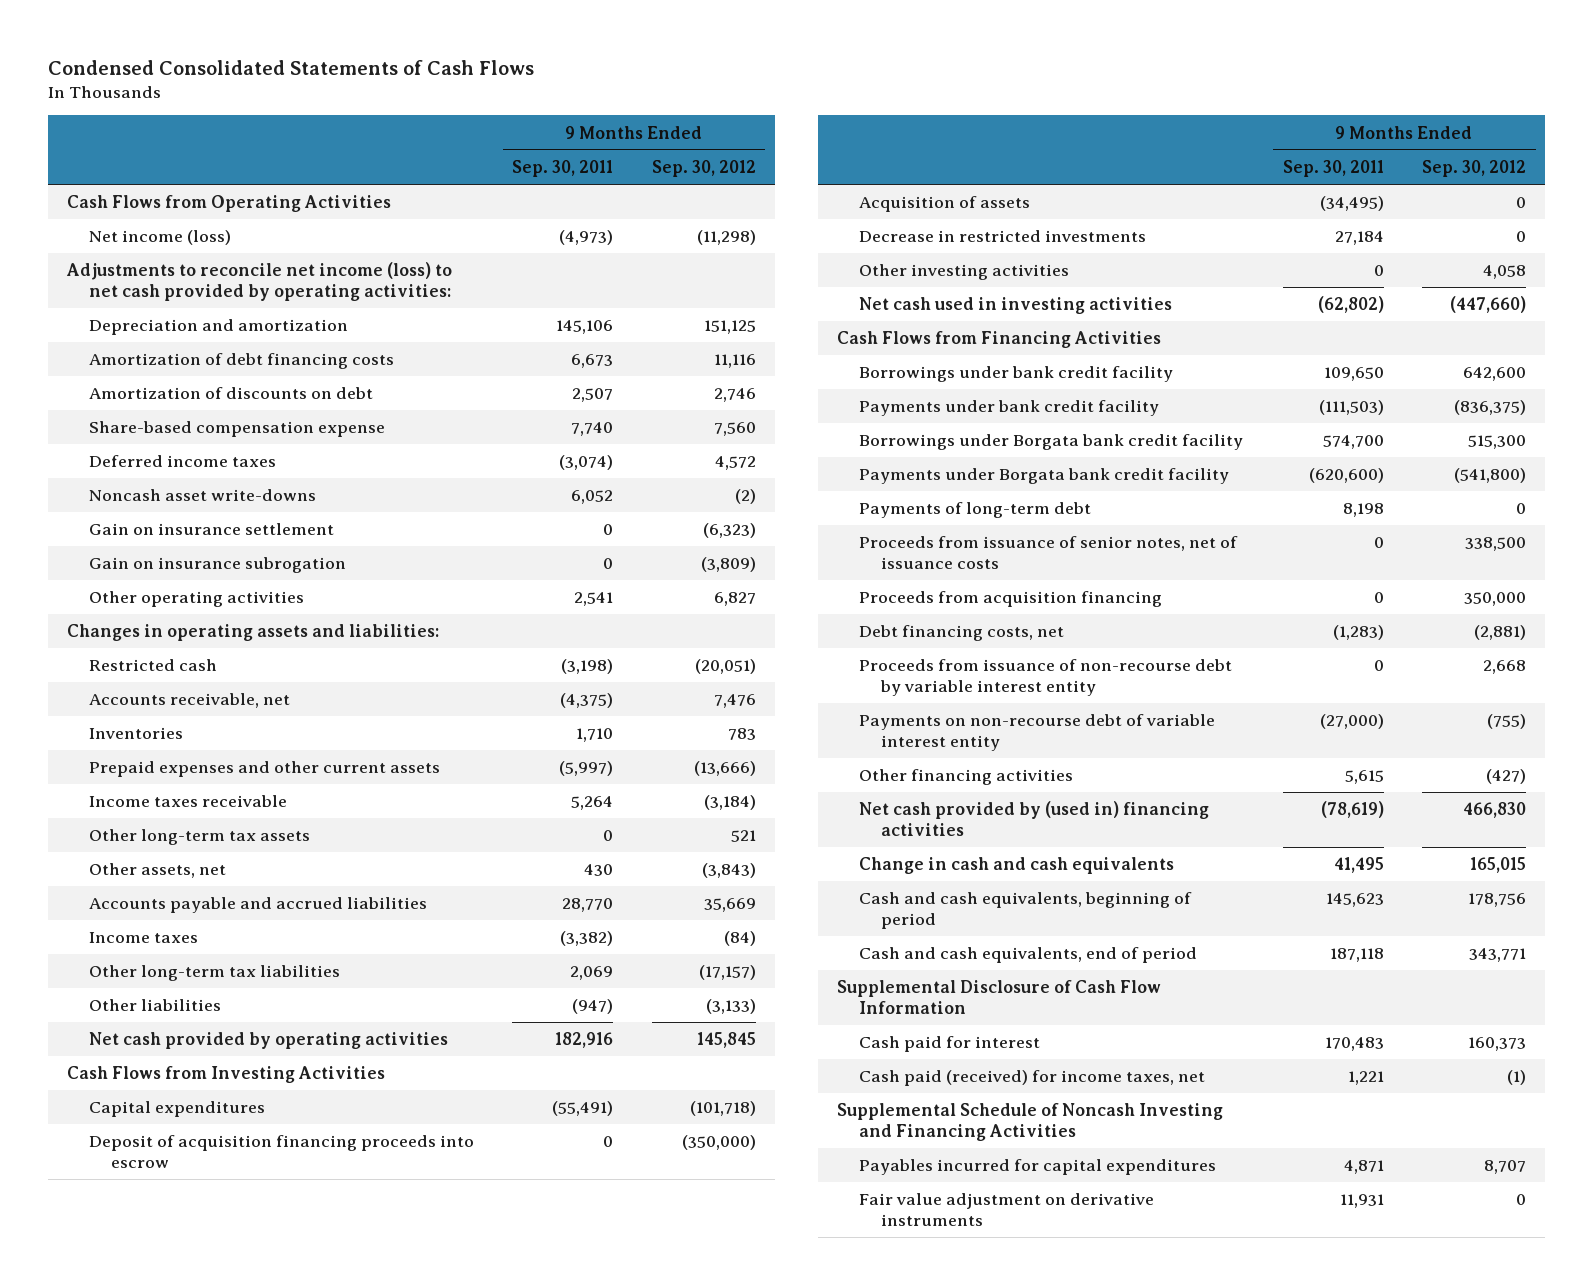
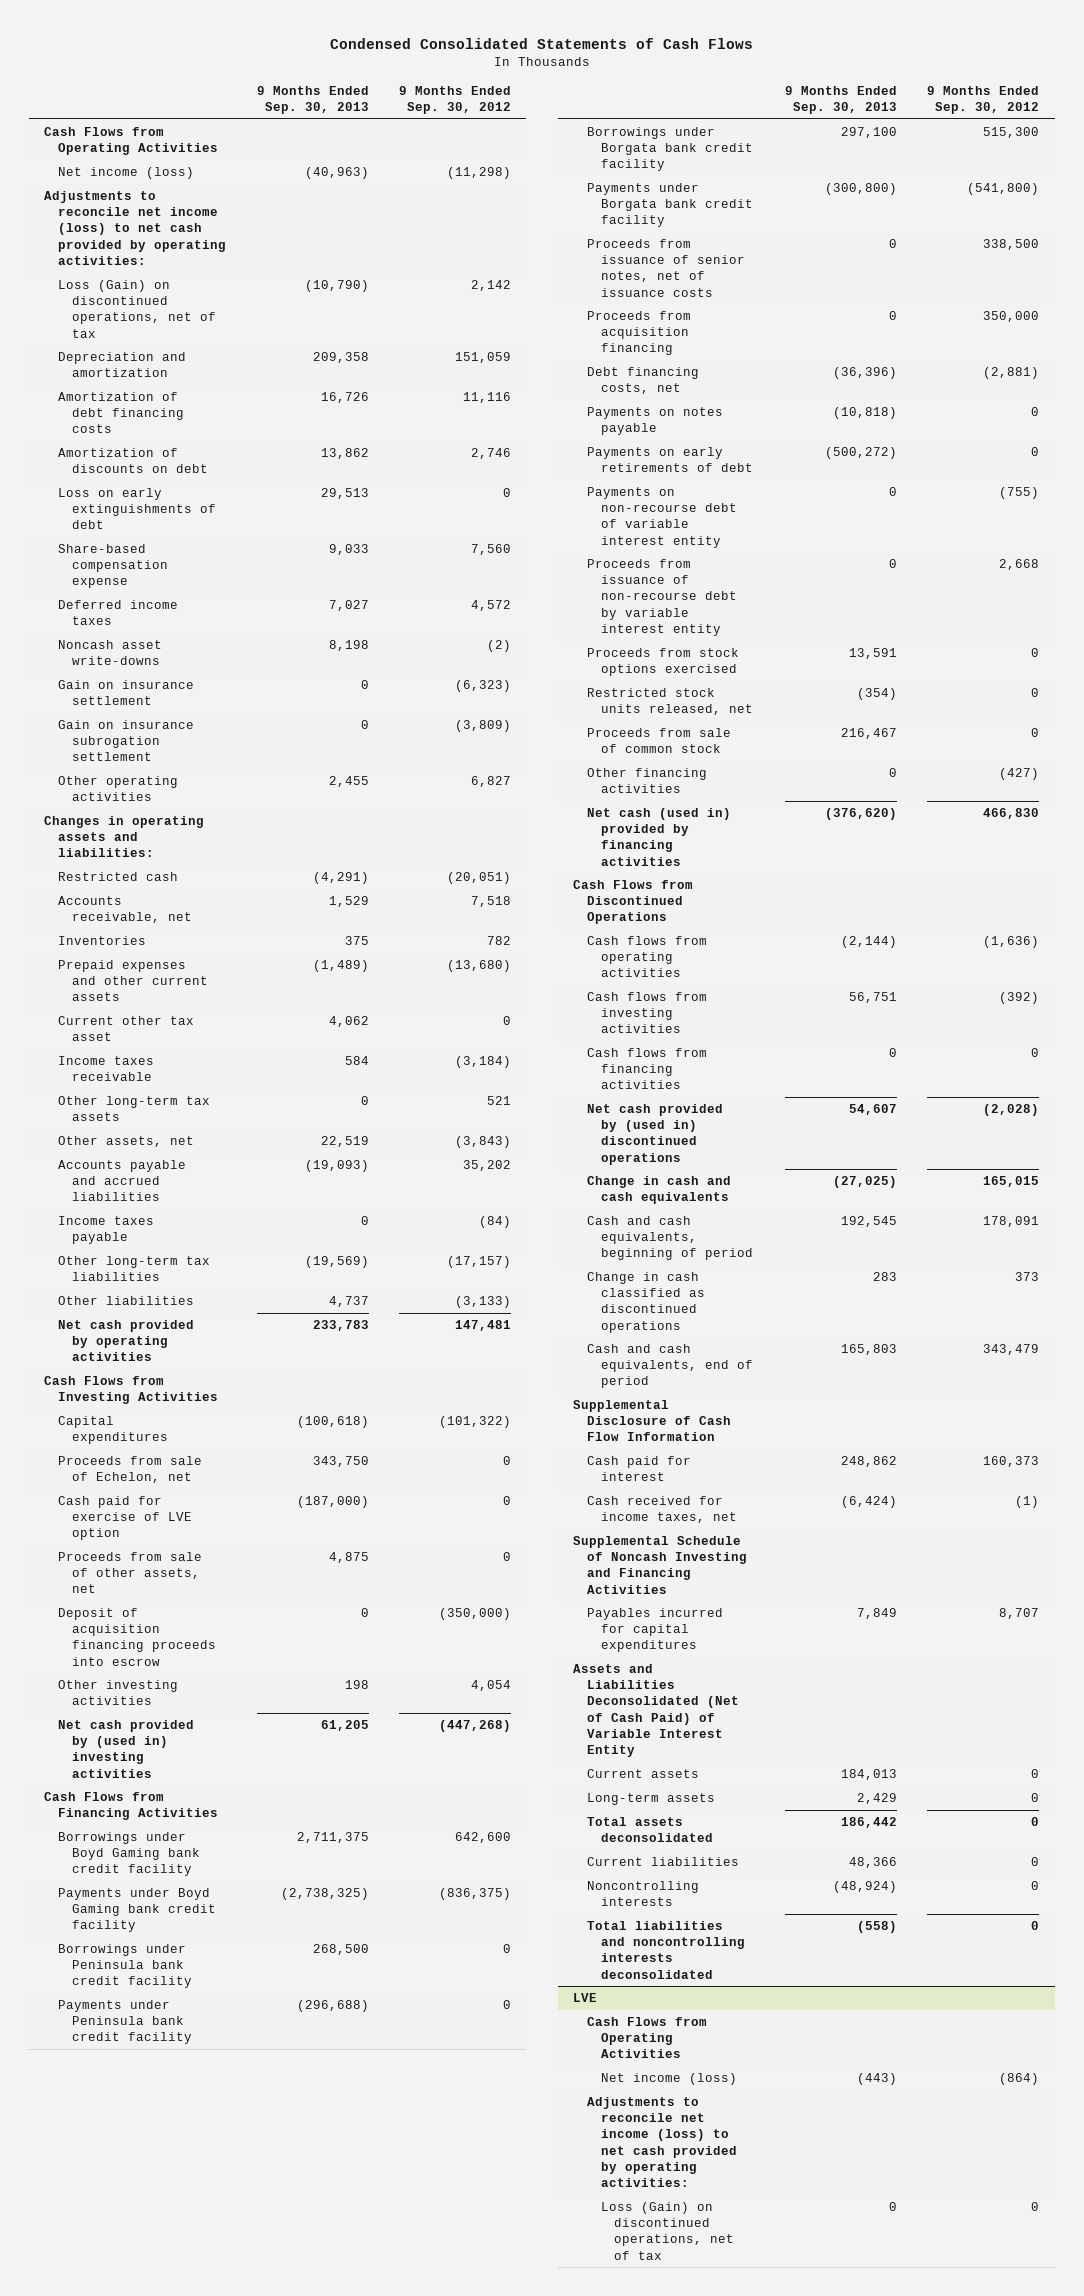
[512,159,614,177] Sep. 30, 2011 -> none
none -> [256,85,369,114] 9 Months Ended Sep. 30, 2013
none -> [58,279,217,338] Loss (Gain) on discontinued operations, net of tax
[703,320,756,335] 151,125 -> [454,351,511,363] 151,059
none -> [58,487,217,530] Loss on early extinguishments of debt
[89,557,347,574] Gain on insurance subrogation -> [58,719,195,762] Gain on insurance subrogation settlement
[713,694,756,709] 7,476 -> [470,895,511,907] 7,518
[727,728,756,741] 783 -> [486,935,511,945] 782
[693,761,756,777] (13,666) -> [446,959,511,972] (13,680)
none -> [58,1015,195,1042] Current other tax asset
[703,898,756,913] 35,669 -> [462,1159,511,1171] 35,202
[89,932,199,944] Income taxes -> [58,1215,155,1245] Income taxes payable
[696,1032,756,1049] 145,845 -> [454,1319,511,1331] 147,481
[689,1101,756,1117] (101,718) -> [438,1415,511,1428] (101,322)
none -> [58,1455,203,1484] Proceeds from sale of Echelon, net
none -> [58,1495,193,1541] Cash paid for exercise of LVE option
none -> [58,1551,203,1594] Proceeds from sale of other assets, net
[859,196,1031,213] Acquisition of assets -> none
[859,230,1147,243] Decrease in restricted investments -> none
[1483,265,1527,280] 4,058 -> [470,1679,511,1691] 4,054
[859,297,1173,315] Net cash used in investing activities -> [58,1719,195,1778] Net cash provided by (used in) investing activities
[1450,296,1527,314] (447,660) -> [438,1719,511,1732] (447,268)
[859,366,1174,383] Borrowings under bank credit facility -> [58,1831,201,1877] Borrowings under Boyd Gaming bank credit facility
[859,400,1160,417] Payments under bank credit facility -> [58,1887,217,1933] Payments under Boyd Gaming bank credit facility
none -> [58,1943,193,1989] Borrowings under Peninsula bank credit facility
none -> [58,1999,193,2045] Payments under Peninsula bank credit facility
[859,502,1092,519] Payments of long-term debt -> none
none -> [586,406,723,436] Payments on notes payable
none -> [586,446,753,473] Payments on early retirements of debt
[859,659,1233,696] Proceeds from issuance of non-recourse debt by variable interest entity -> [586,558,737,636] Proceeds from issuance of non-recourse debt by variable interest entity
none -> [586,647,739,677] Proceeds from stock options exercised
none -> [586,687,753,716] Restricted stock units released, net
none -> [586,727,731,754] Proceeds from sale of common stock
[859,801,1210,836] Net cash provided by (used in) financing activities -> [586,807,731,866] Net cash (used in) provided by financing activities
none -> [572,879,693,925] Cash Flows from Discontinued Operations
none -> [586,935,707,978] Cash flows from operating activities
none -> [586,991,707,1034] Cash flows from investing activities
none -> [586,1047,707,1090] Cash flows from financing activities
none -> [586,1103,723,1165] Net cash provided by (used in) discontinued operations
[1468,893,1527,908] 178,756 -> [983,1215,1040,1227] 178,091
none -> [586,1271,705,1333] Change in cash classified as discontinued operations
[1469,948,1527,963] 343,771 -> [983,1343,1040,1355] 343,479
[859,1070,1206,1087] Cash paid (received) for income taxes, net -> [586,1495,737,1524] Cash received for income taxes, net
[859,1193,1155,1226] Fair value adjustment on derivative instruments -> none
none -> [572,1663,739,1758] Assets and Liabilities Deconsolidated (Net of Cash Paid) of Variable Interest Entity
none -> [586,1768,699,1778] Current assets
none -> [586,1792,715,1805] Long-term assets
none -> [586,1816,713,1843] Total assets deconsolidated
none -> [586,1856,739,1866] Current liabilities
none -> [586,1880,699,1907] Noncontrolling interests
none -> [586,1920,745,1979] Total liabilities and noncontrolling interests deconsolidated
none -> [572,1992,597,2002] LVE
none -> [586,2016,707,2059] Cash Flows from Operating Activities
none -> [600,2072,737,2085] Net income (loss)
none -> [586,2096,737,2188] Adjustments to reconcile net income (loss) to net cash provided by operating activities:
none -> [600,2201,735,2260] Loss (Gain) on discontinued operations, net of tax

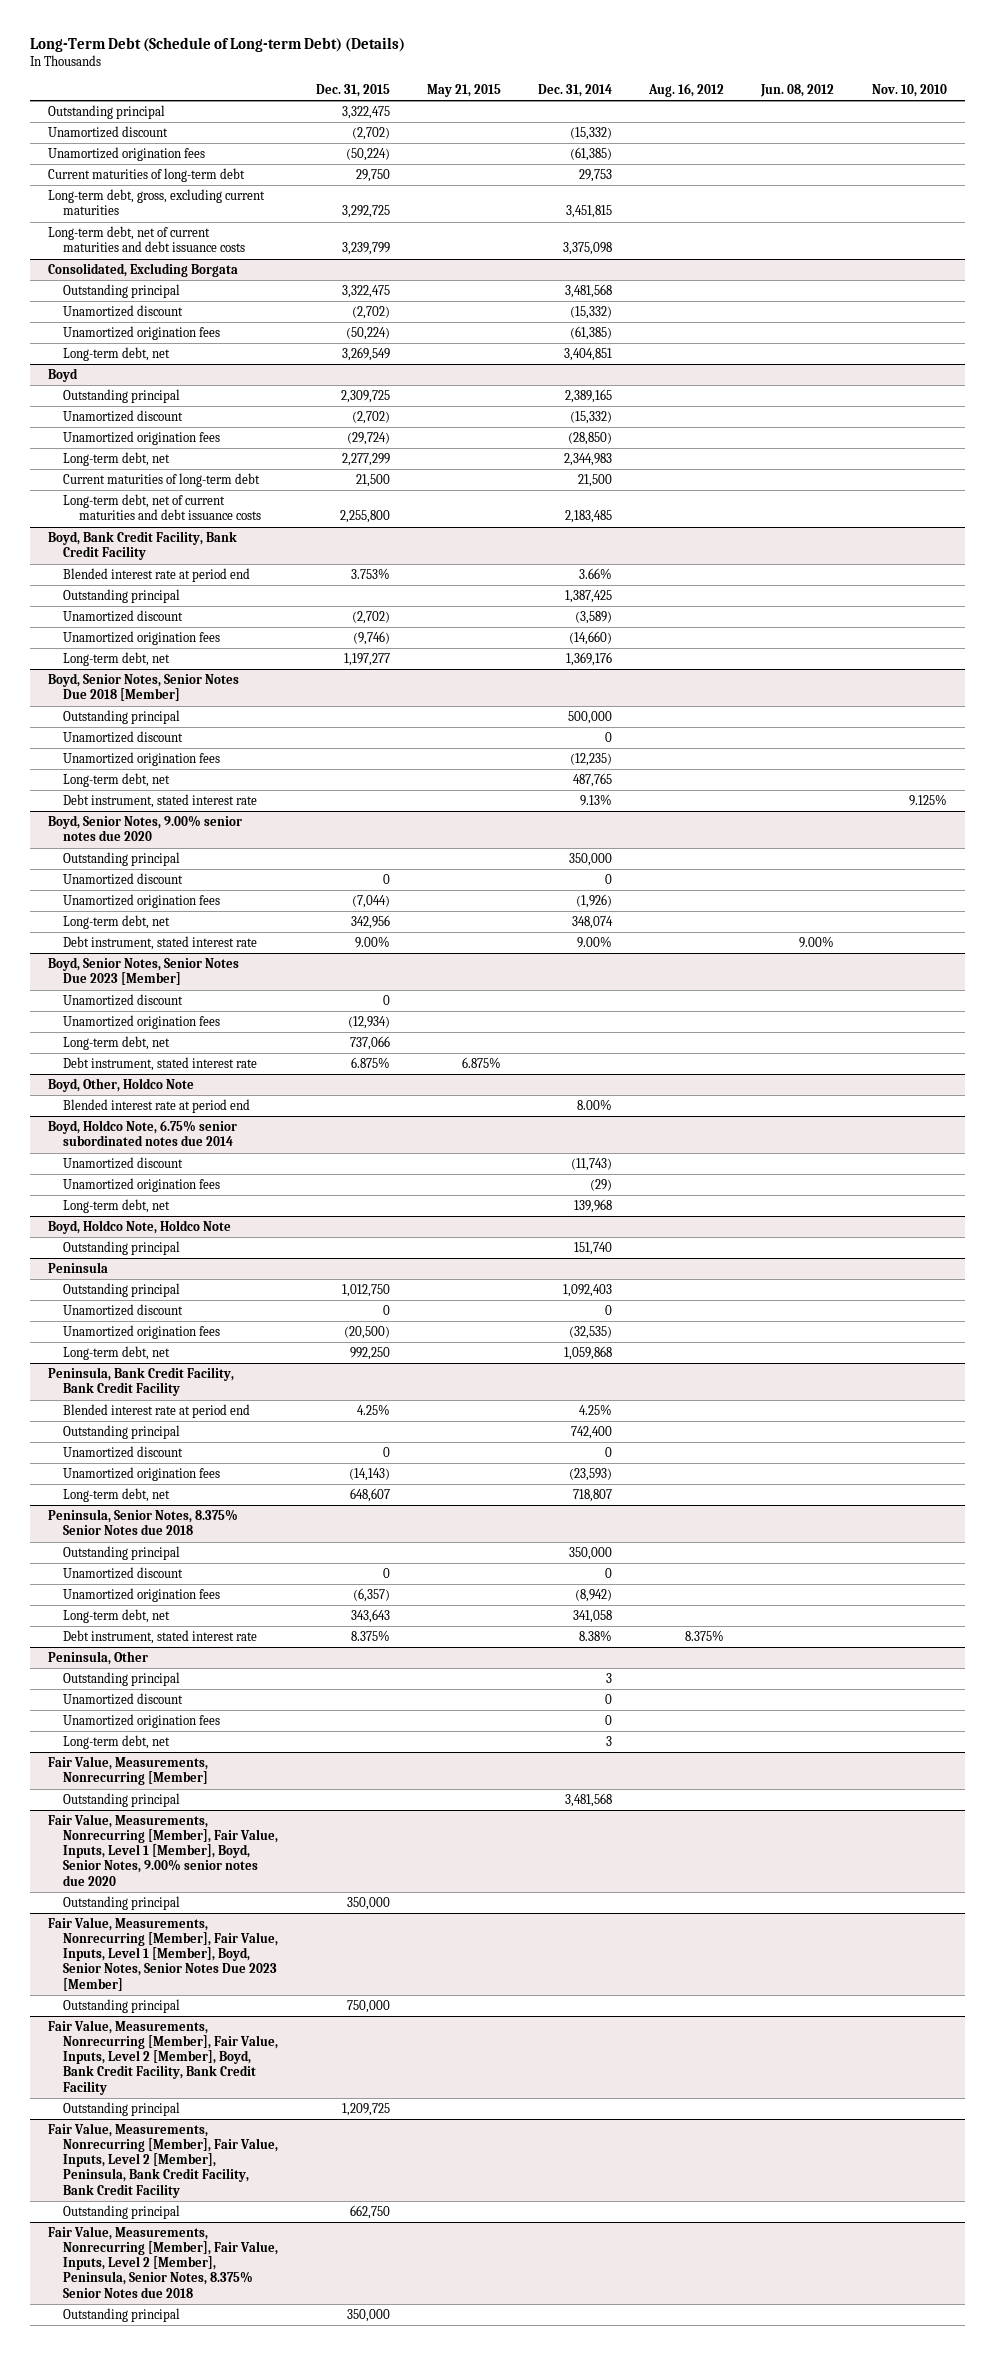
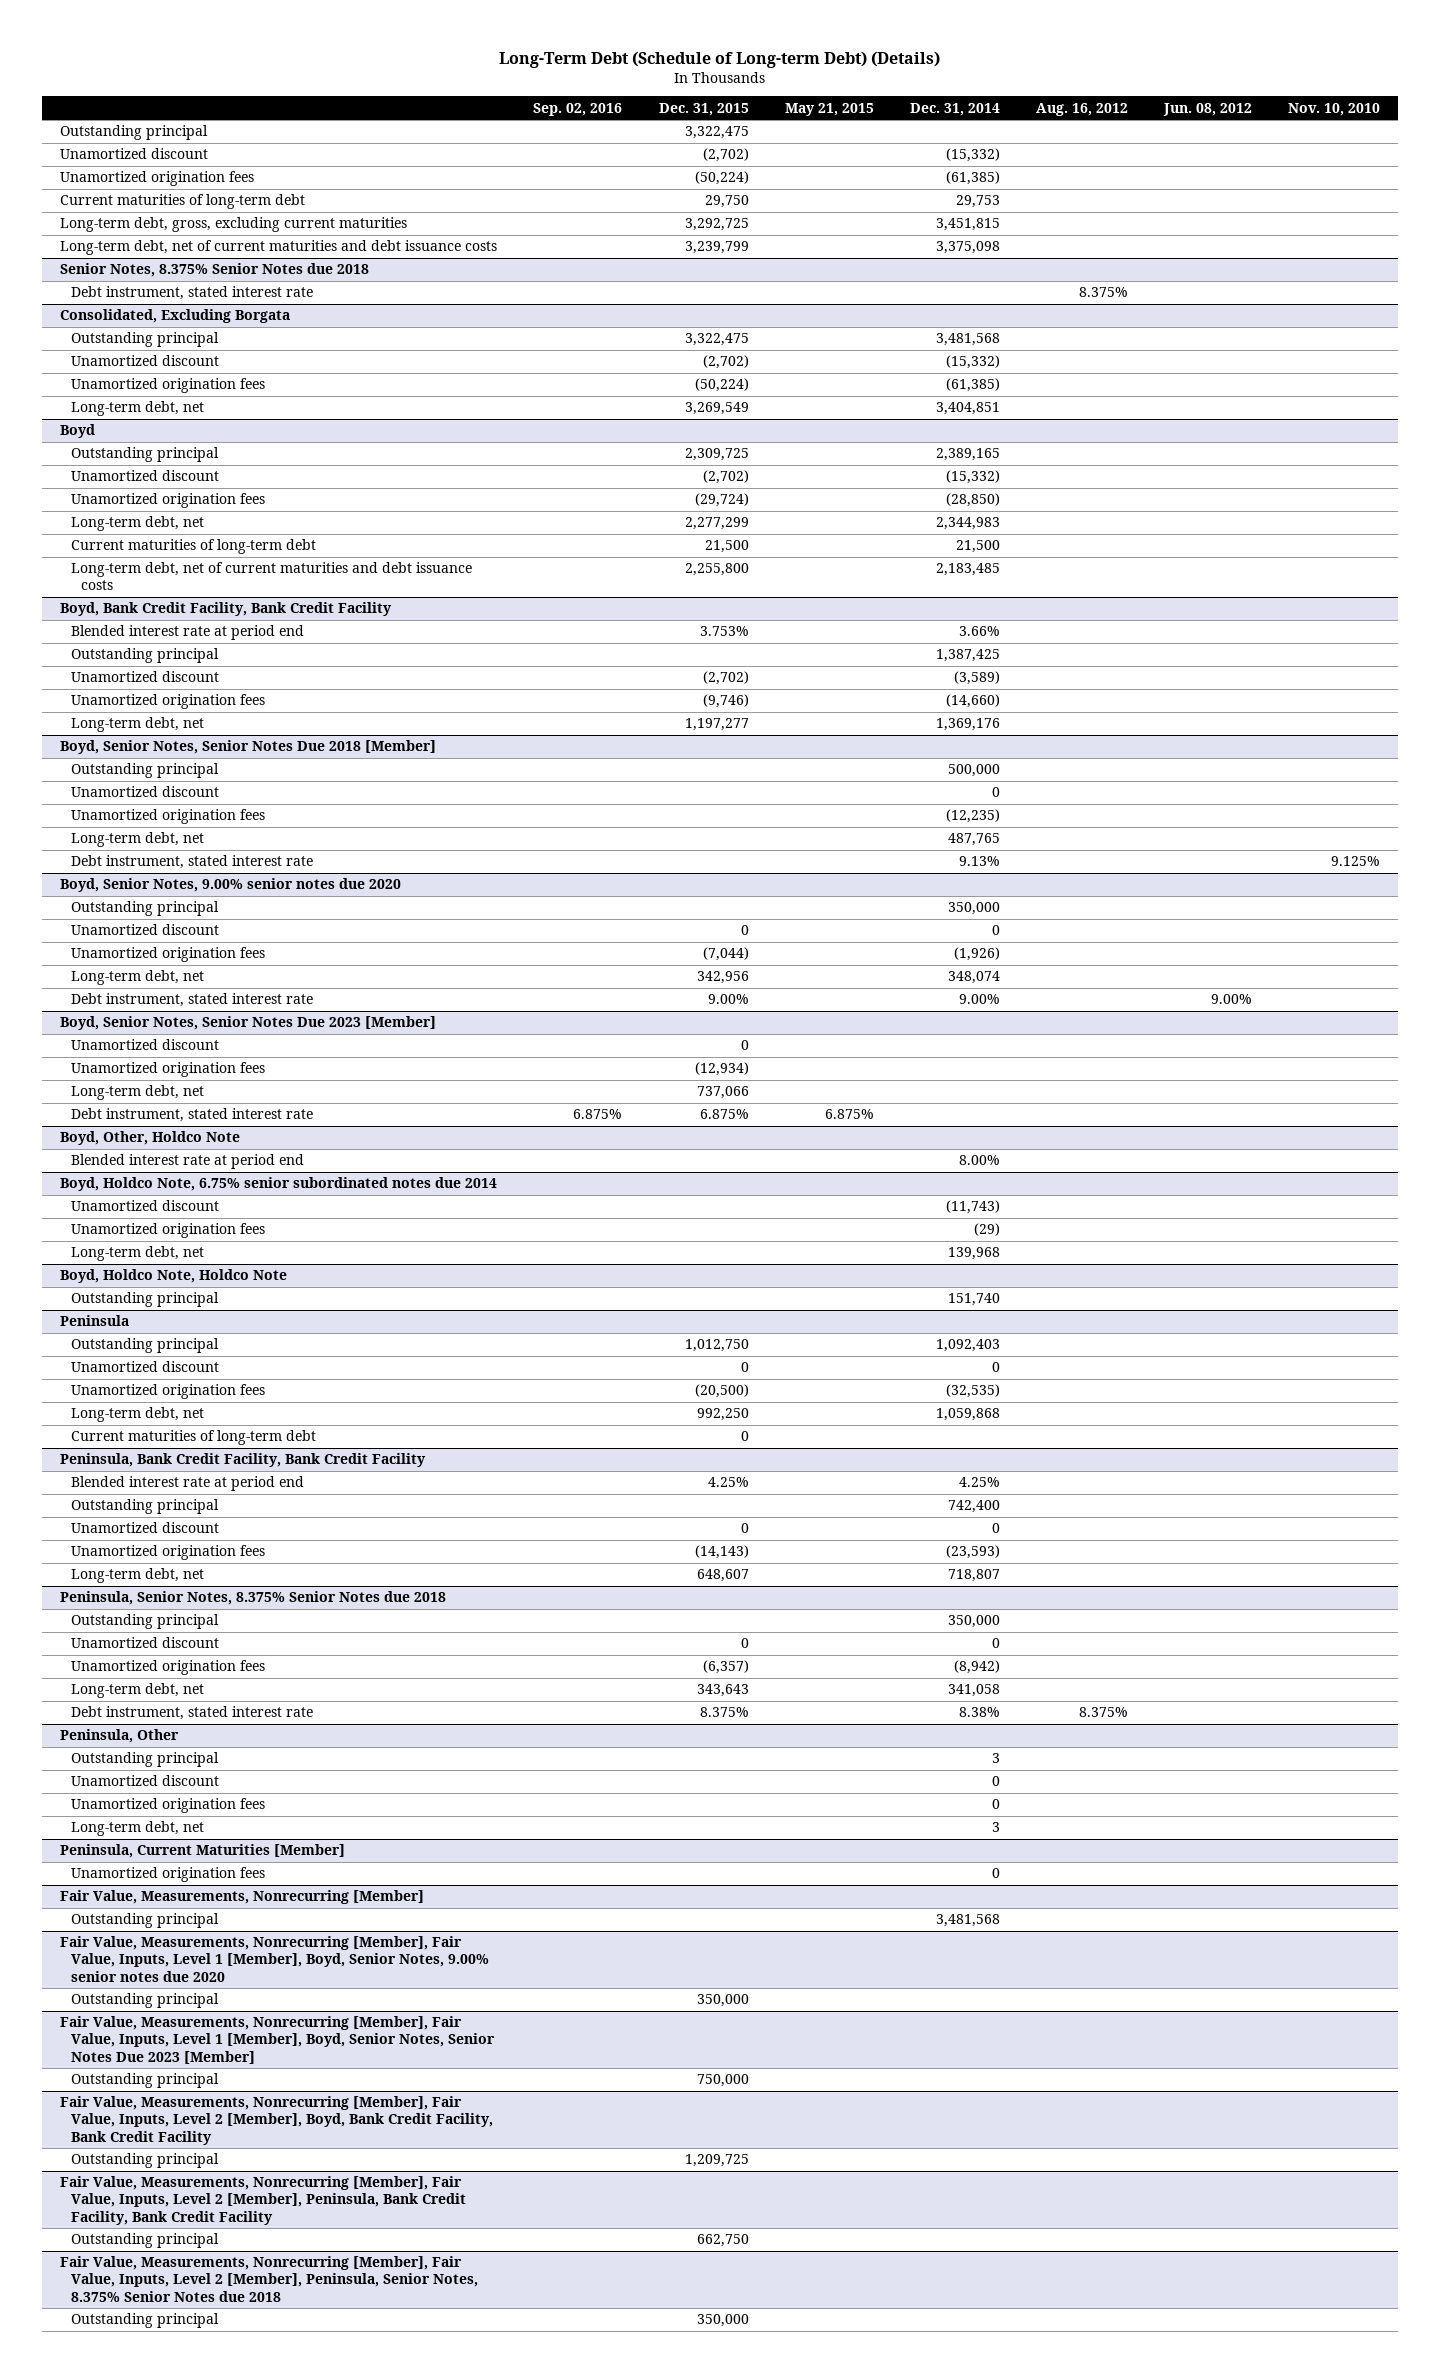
none -> [533,102,623,116] Sep. 02, 2016
none -> [60,263,370,278] Senior Notes, 8.375% Senior Notes due 2018
none -> [70,286,313,301] Debt instrument, stated interest rate
none -> [70,1430,316,1446] Current maturities of long-term debt
none -> [60,1844,346,1859] Peninsula, Current Maturities [Member]
none -> [70,1867,265,1883] Unamortized origination fees

